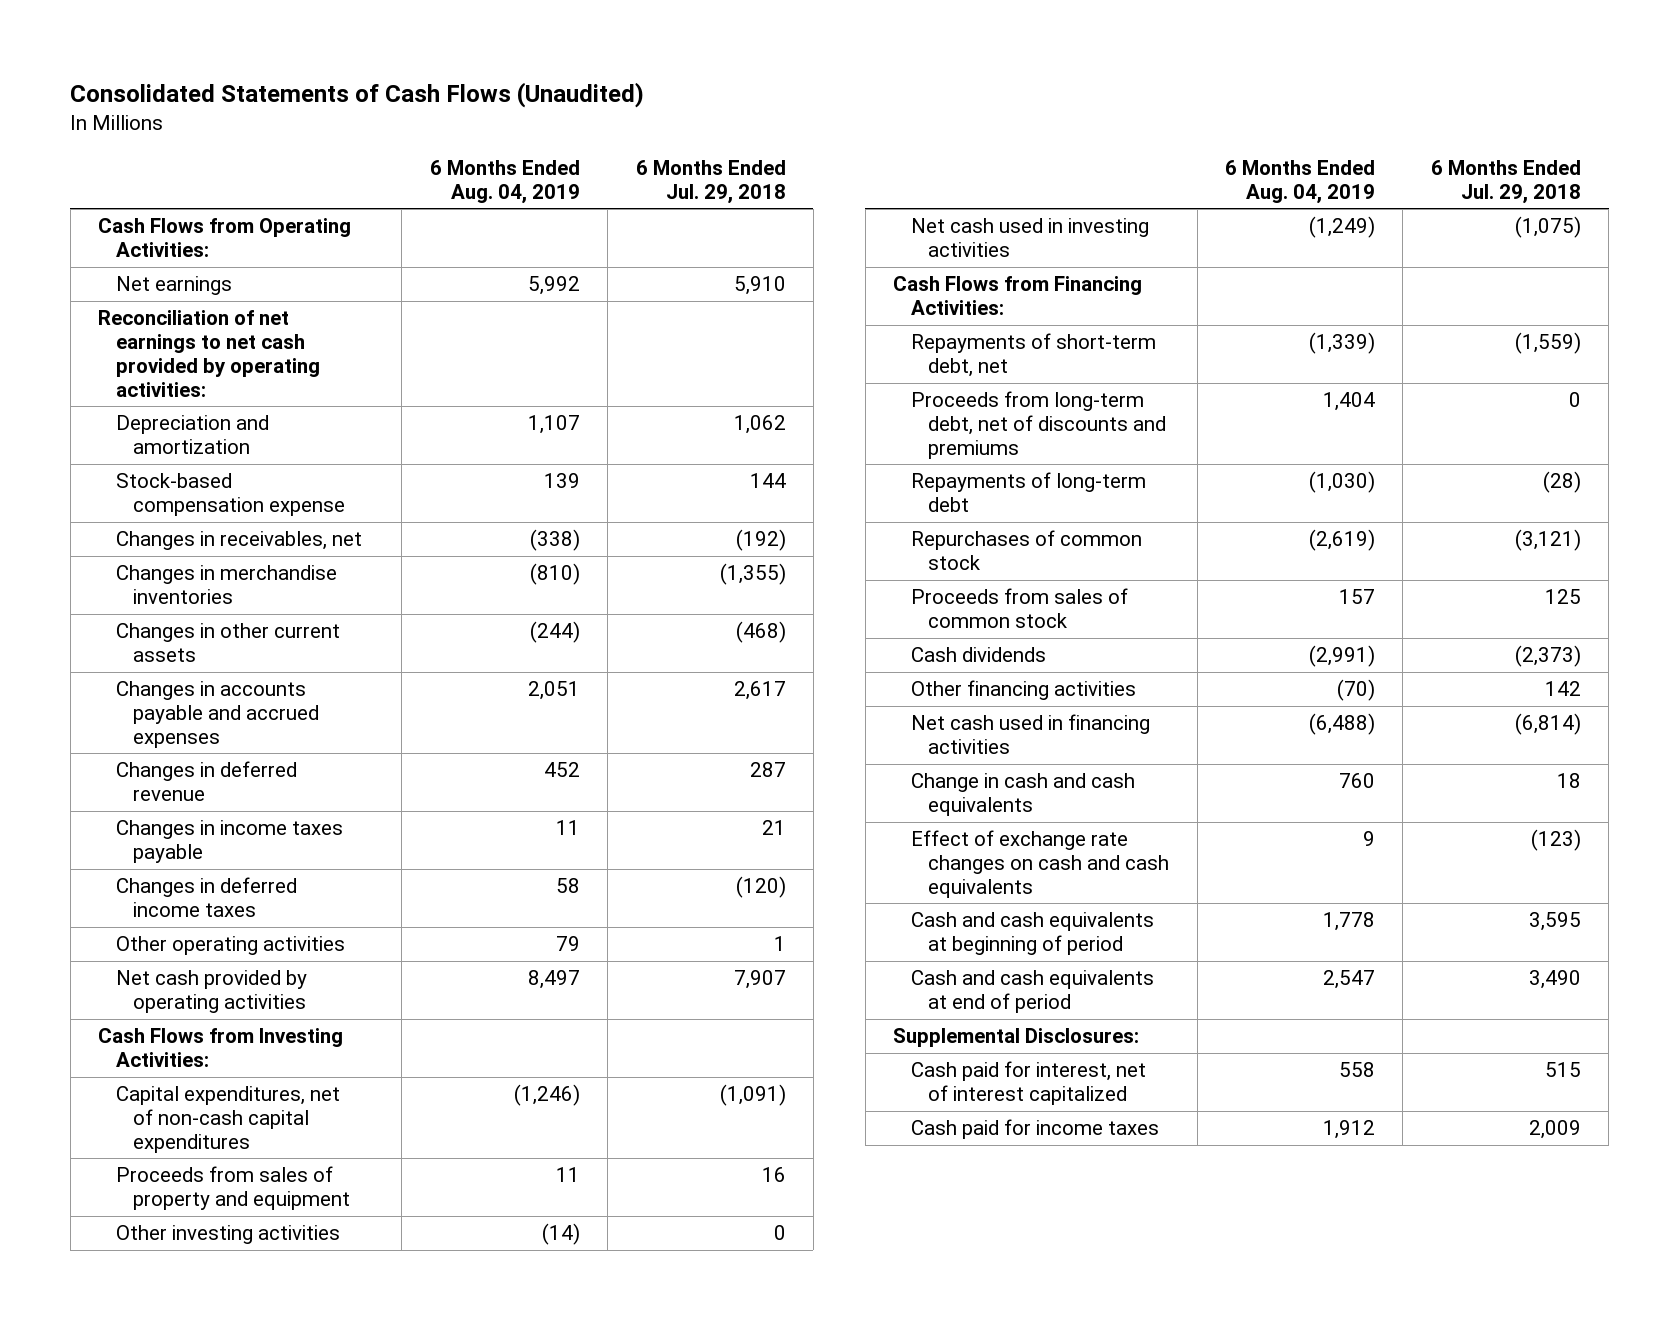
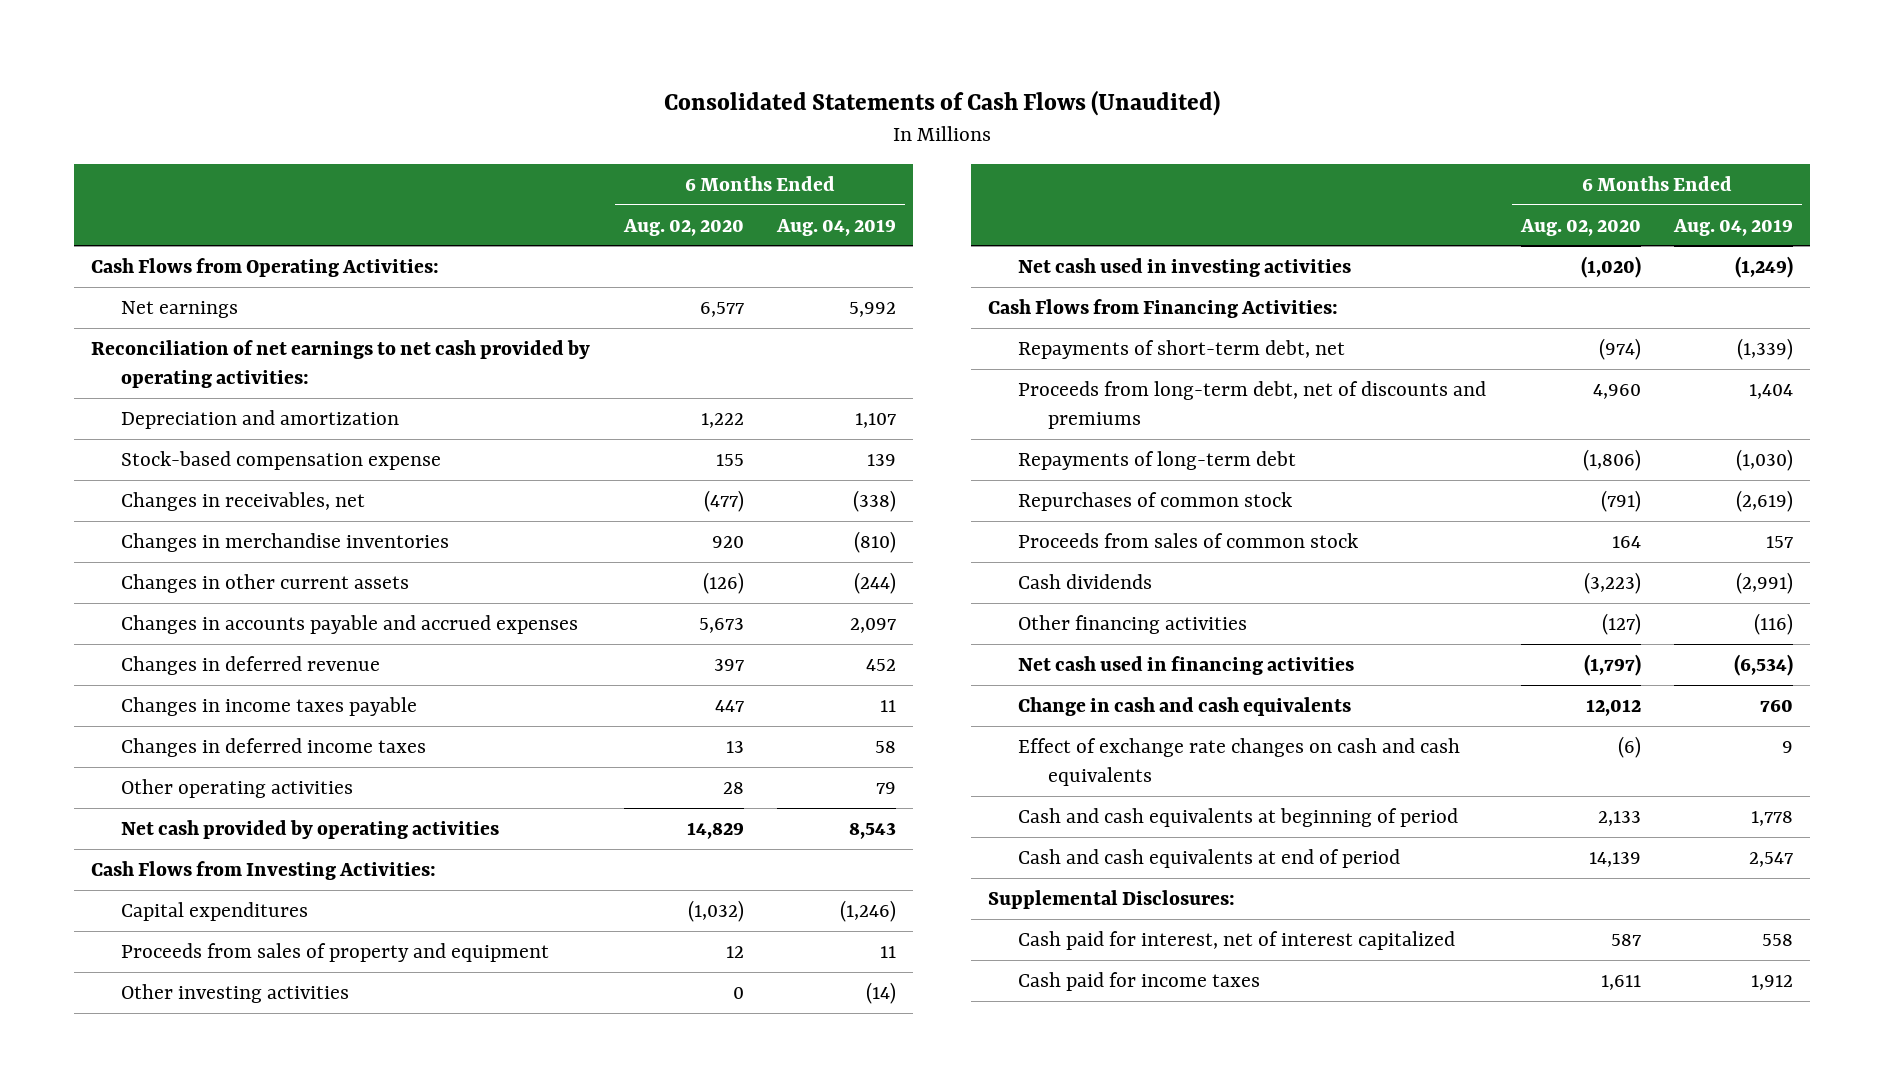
[635,159,786,204] 6 Months Ended Jul. 29, 2018 -> none
none -> [622,218,744,236] Aug. 02, 2020
[527,681,580,701] 2,051 -> [850,617,897,633] 2,097
[527,970,580,990] 8,497 -> [849,821,897,839] 8,543
[115,1086,340,1153] Capital expenditures, net of non-cash capital expenditures -> [120,901,308,921] Capital expenditures
[1336,679,1375,702] (70) -> [1754,612,1794,635] (116)
[1308,713,1375,736] (6,488) -> [1734,653,1794,676] (6,534)

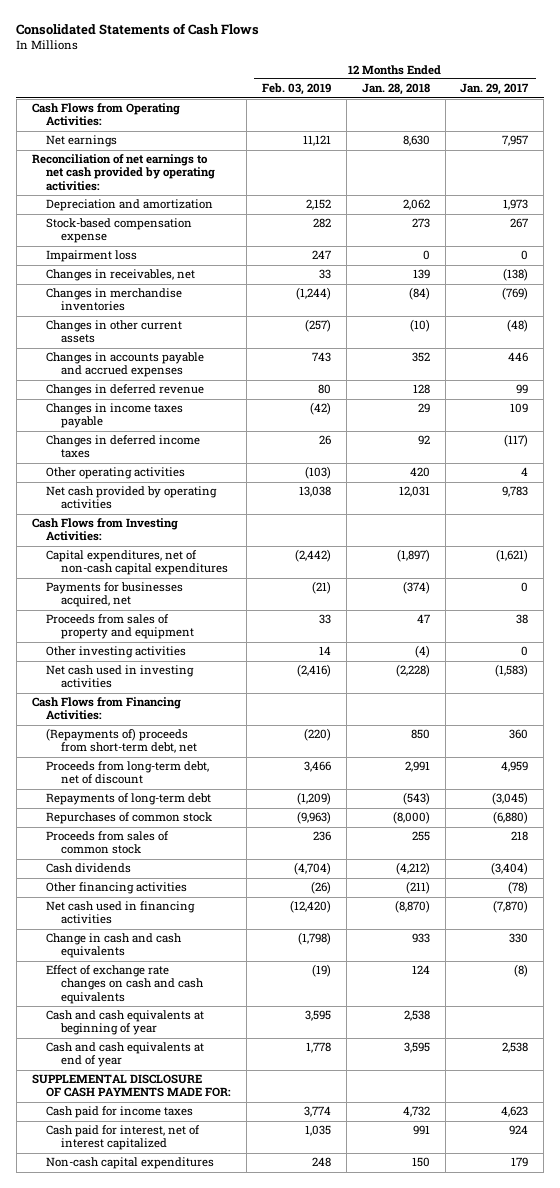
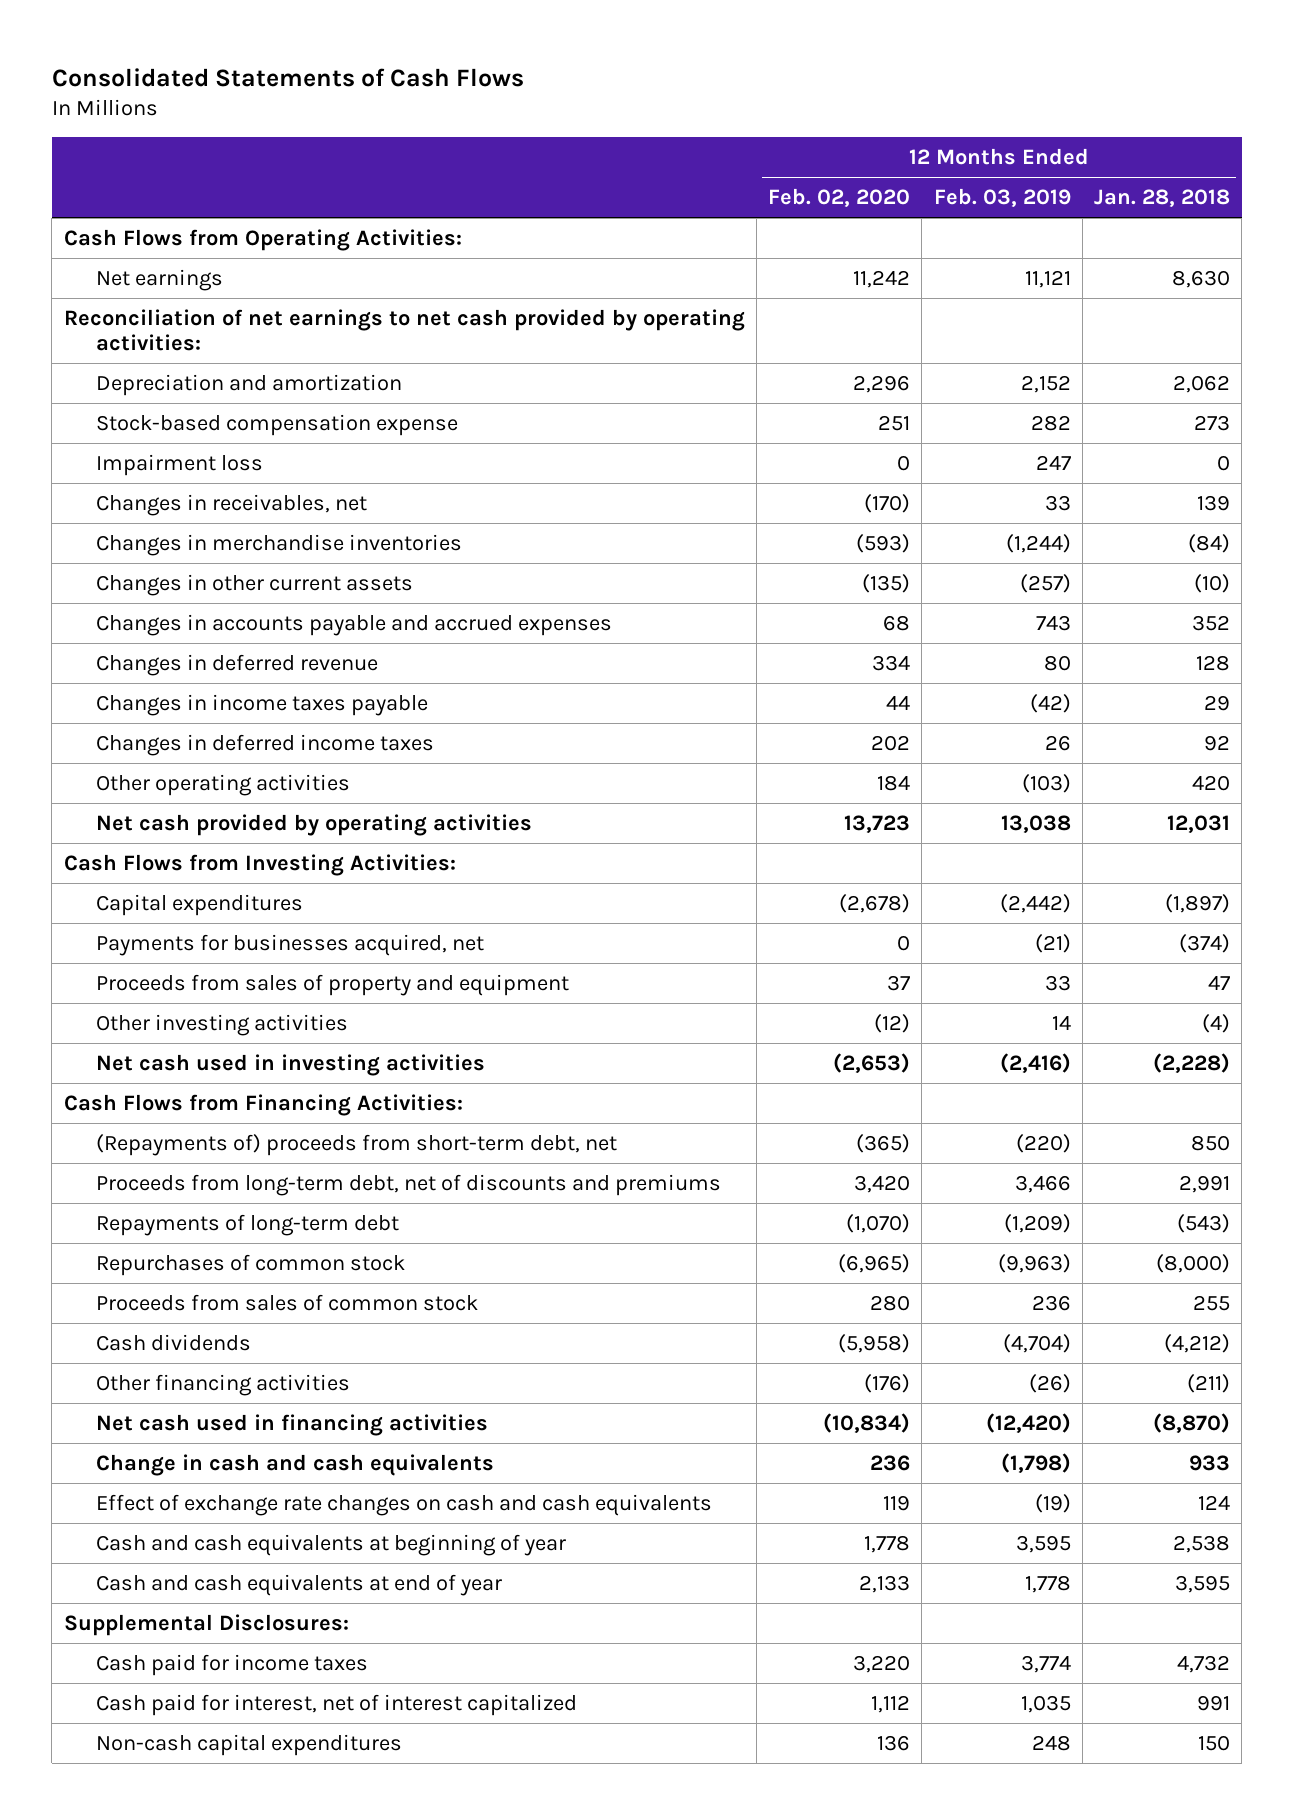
[460,83,530,96] Jan. 29, 2017 -> none
none -> [768,188,911,208] Feb. 02, 2020
[46,550,229,576] Capital expenditures, net of non-cash capital expenditures -> [96,893,304,916] Capital expenditures
[46,761,210,785] Proceeds from long-term debt, net of discount -> [96,1173,722,1196] Proceeds from long-term debt, net of discounts and premiums
[31,1074,232,1098] SUPPLEMENTAL DISCLOSURE OF CASH PAYMENTS MADE FOR: -> [63,1613,349,1636] Supplemental Disclosures:

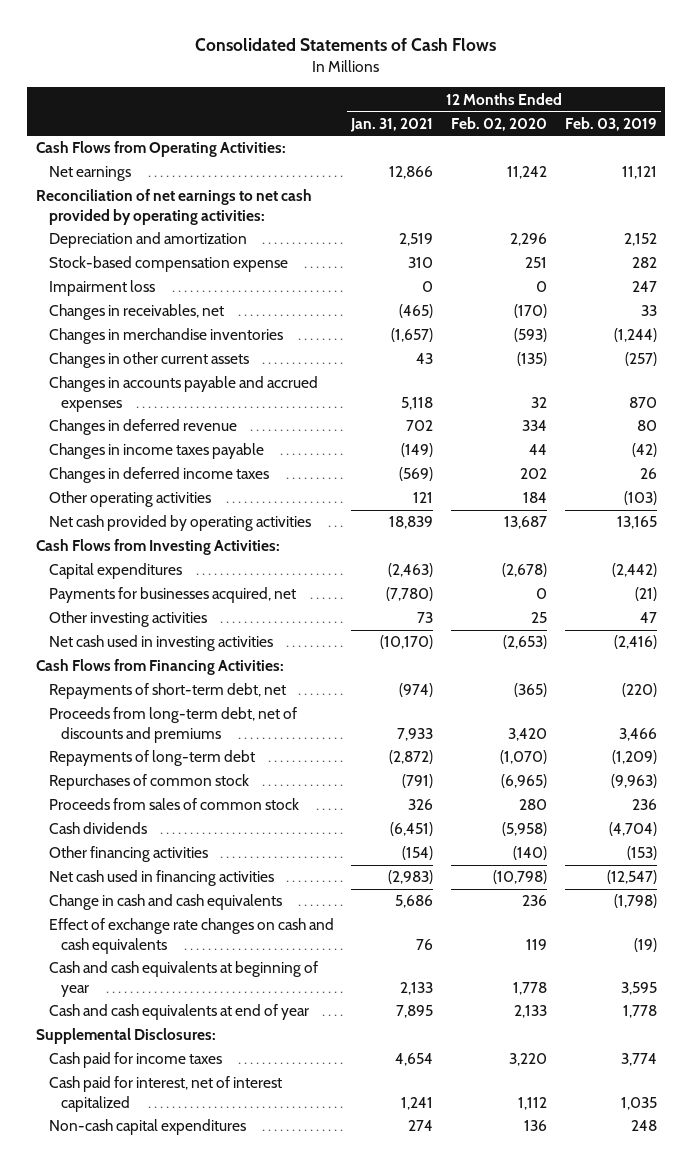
[1094,189,1231,208] Jan. 28, 2018 -> none
none -> [350,117,434,132] Jan. 31, 2021
[883,614,911,631] 68 -> [530,396,547,408] 32
[1035,614,1071,631] 743 -> [628,396,657,408] 870
[844,814,911,833] 13,723 -> [503,516,547,530] 13,687
[1000,814,1071,833] 13,038 -> [616,516,657,530] 13,165
[96,973,570,996] Proceeds from sales of property and equipment -> none
[874,1013,911,1033] (12) -> [530,612,547,624] 25
[1051,1014,1071,1030] 14 -> [639,612,657,624] 47
[96,1133,618,1156] (Repayments of) proceeds from short-term debt, net -> [48,683,286,700] Repayments of short-term debt, net
[864,1373,911,1393] (176) -> [512,846,547,861] (140)
[1028,1373,1071,1393] (26) -> [626,846,657,861] (153)
[823,1412,911,1433] (10,834) -> [492,870,547,885] (10,798)
[985,1412,1071,1433] (12,420) -> [606,870,657,885] (12,547)

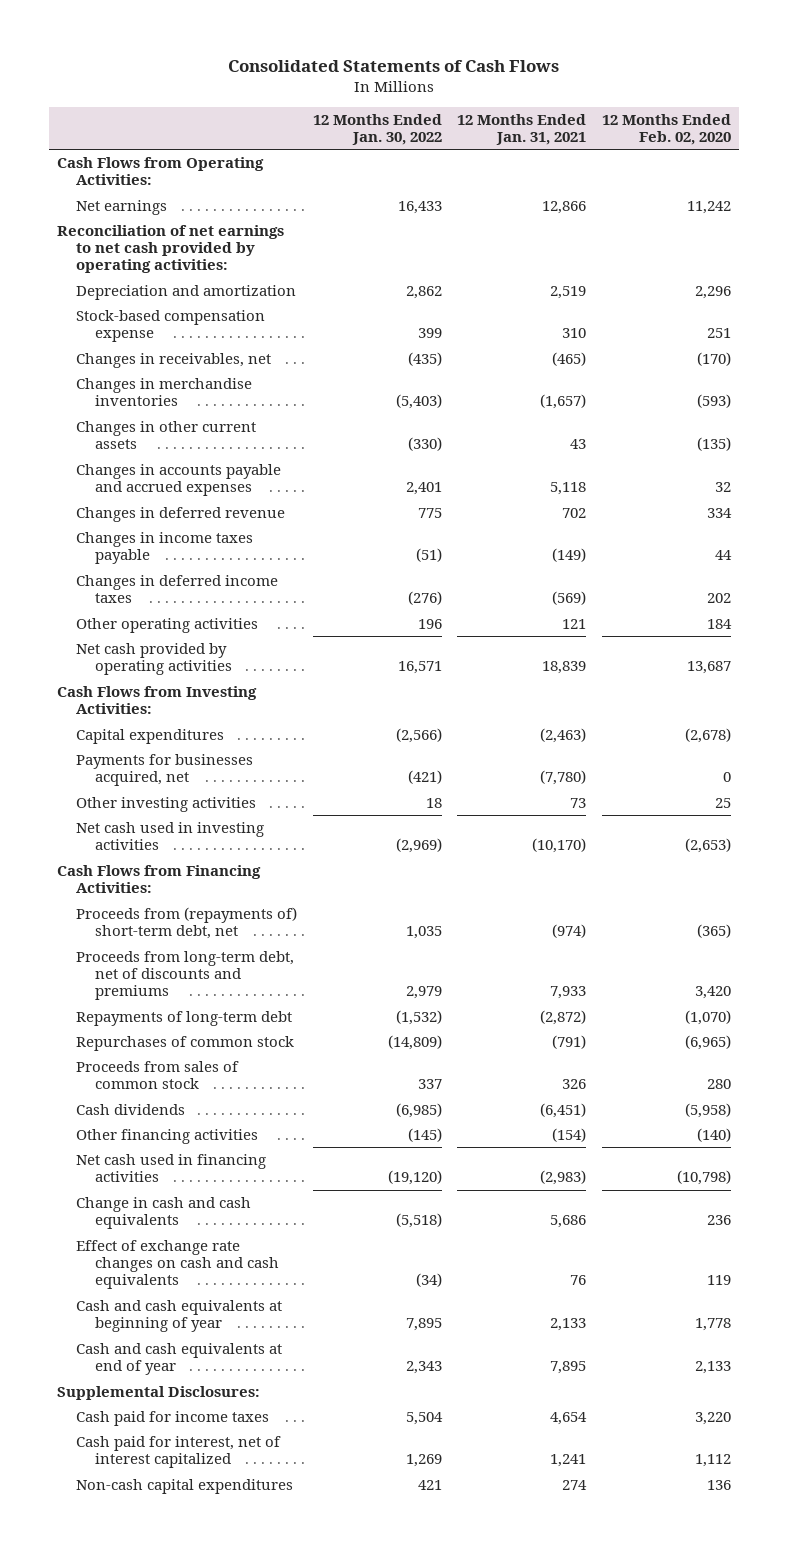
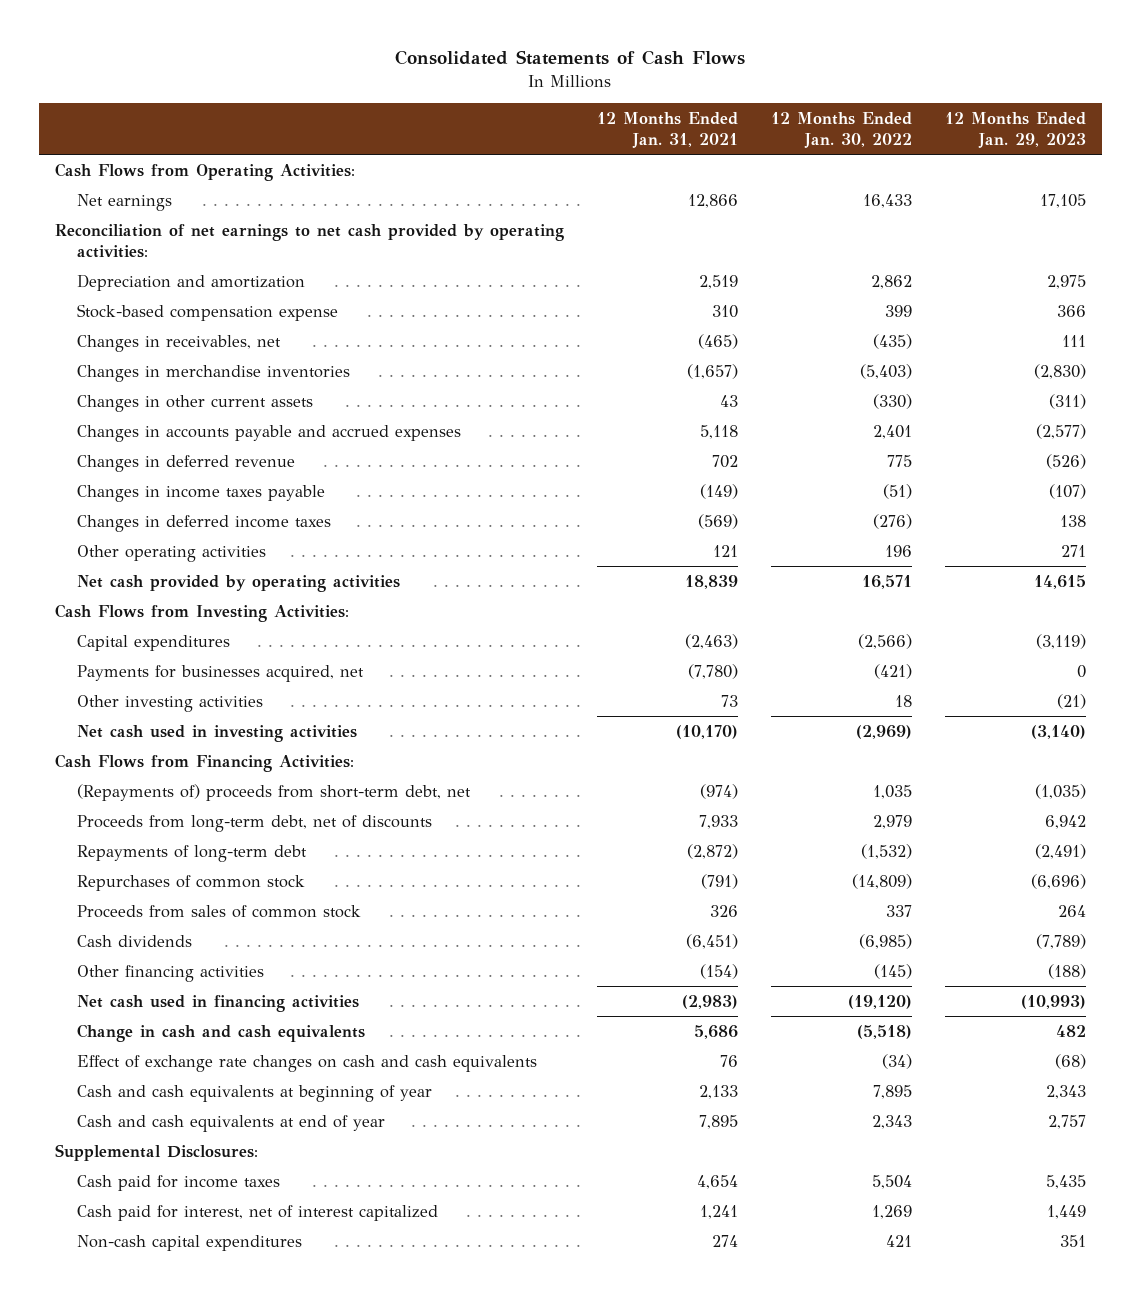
[601,113,731,145] 12 Months Ended Feb. 02, 2020 -> none
none -> [944,112,1086,149] 12 Months Ended Jan. 29, 2023
[76,907,298,940] Proceeds from (repayments of) short-term debt, net -> [76,783,471,801] (Repayments of) proceeds from short-term debt, net
[76,951,295,1001] Proceeds from long-term debt, net of discounts and premiums -> [76,814,432,832] Proceeds from long-term debt, net of discounts

